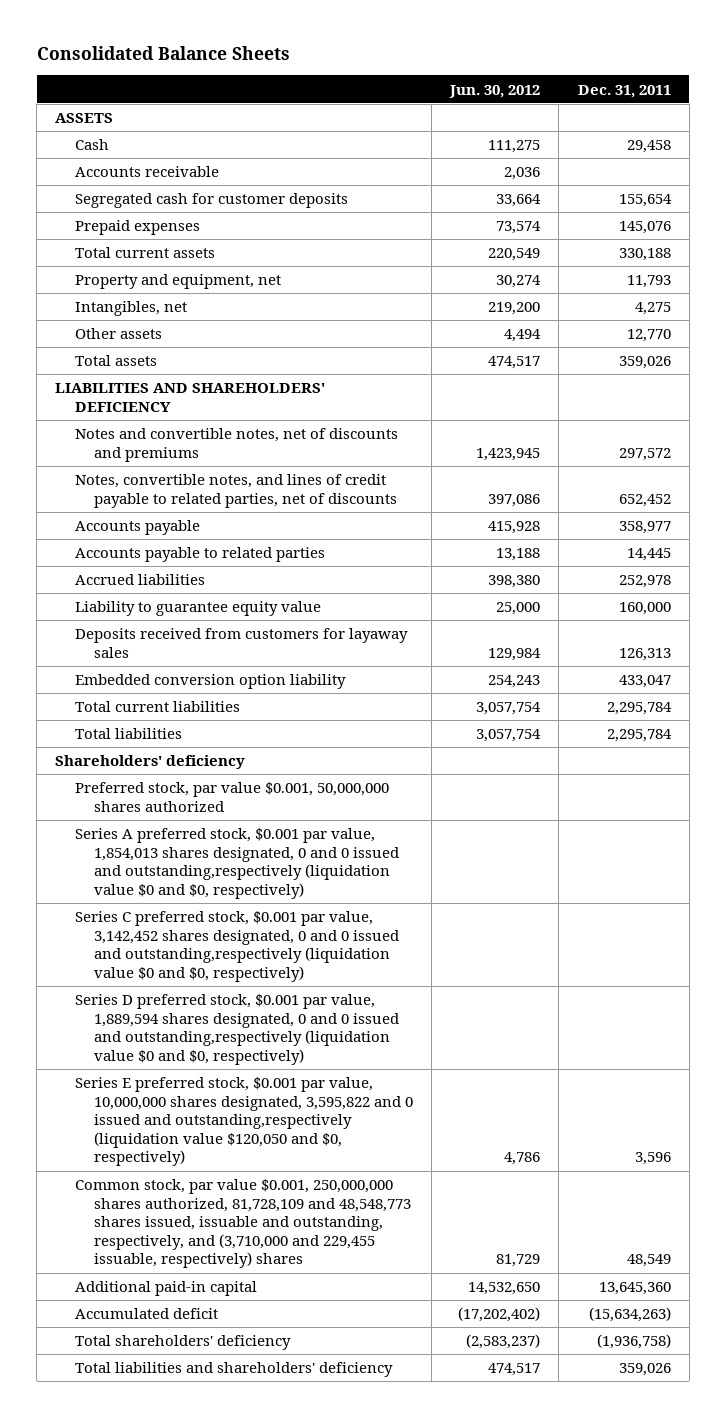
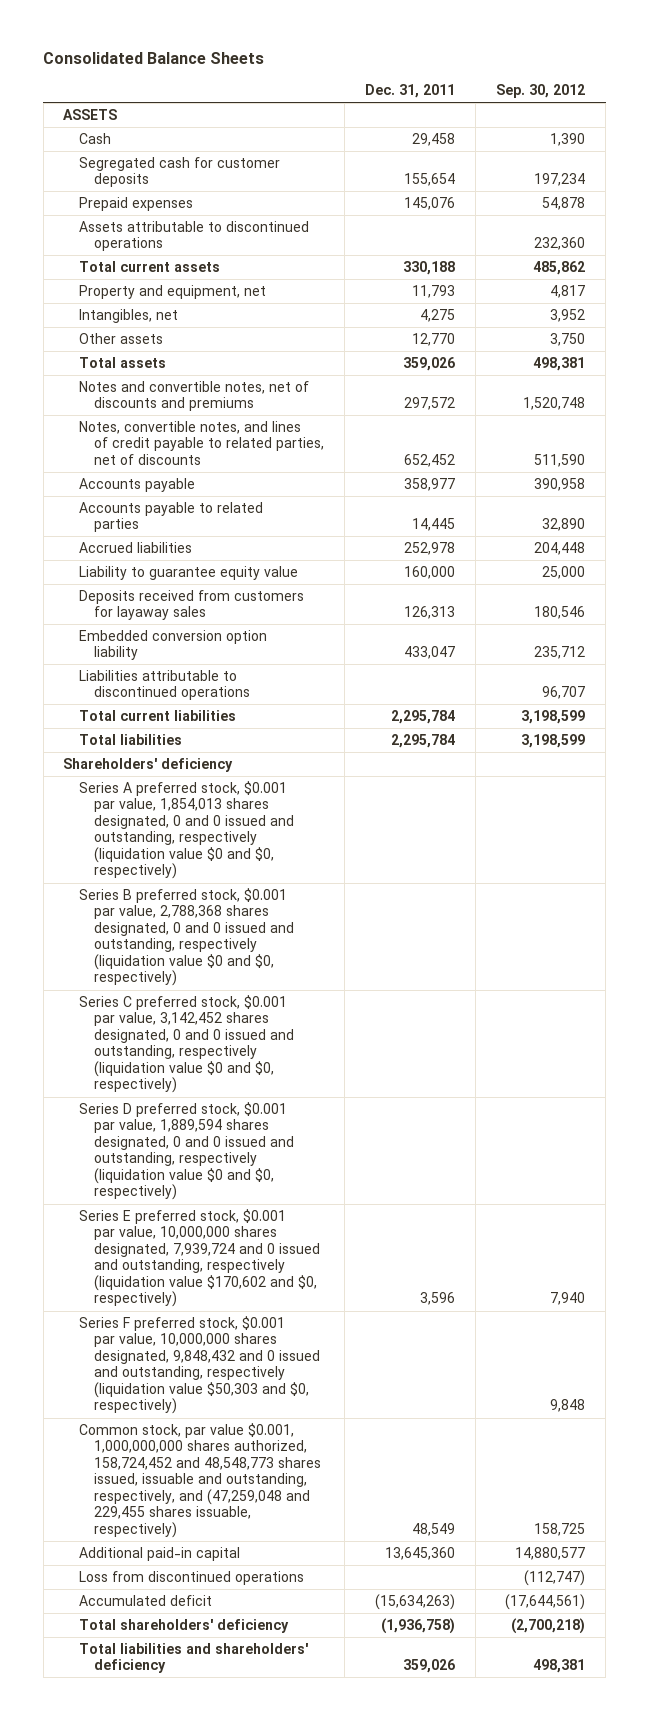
[449,84,541,98] Jun. 30, 2012 -> none
none -> [496,84,586,99] Sep. 30, 2012
[74,166,219,178] Accounts receivable -> none
none -> [78,220,309,252] Assets attributable to discontinued operations
[55,383,326,412] LIABILITIES AND SHAREHOLDERS' DEFICIENCY -> none
none -> [78,669,251,701] Liabilities attributable to discontinued operations
[74,782,389,812] Preferred stock, par value $0.001, 50,000,000 shares authorized -> none
[74,828,400,899] Series A preferred stock, $0.001 par value, 1,854,013 shares designated, 0 and 0 issued and outstanding,respectively (liquidation value $0 and $0, respectively) -> [78,780,295,880] Series A preferred stock, $0.001 par value, 1,854,013 shares designated, 0 and 0 issued and outstanding, respectively (liquidation value $0 and $0, respectively)
none -> [78,887,295,987] Series B preferred stock, $0.001 par value, 2,788,368 shares designated, 0 and 0 issued and outstanding, respectively (liquidation value $0 and $0, respectively)
[74,911,400,982] Series C preferred stock, $0.001 par value, 3,142,452 shares designated, 0 and 0 issued and outstanding,respectively (liquidation value $0 and $0, respectively) -> [78,994,295,1094] Series C preferred stock, $0.001 par value, 3,142,452 shares designated, 0 and 0 issued and outstanding, respectively (liquidation value $0 and $0, respectively)
[74,994,400,1065] Series D preferred stock, $0.001 par value, 1,889,594 shares designated, 0 and 0 issued and outstanding,respectively (liquidation value $0 and $0, respectively) -> [78,1101,295,1201] Series D preferred stock, $0.001 par value, 1,889,594 shares designated, 0 and 0 issued and outstanding, respectively (liquidation value $0 and $0, respectively)
[74,1077,414,1167] Series E preferred stock, $0.001 par value, 10,000,000 shares designated, 3,595,822 and 0 issued and outstanding,respectively (liquidation value $120,050 and $0, respectively) -> [78,1208,321,1308] Series E preferred stock, $0.001 par value, 10,000,000 shares designated, 7,939,724 and 0 issued and outstanding, respectively (liquidation value $170,602 and $0, respectively)
none -> [78,1315,321,1415] Series F preferred stock, $0.001 par value, 10,000,000 shares designated, 9,848,432 and 0 issued and outstanding, respectively (liquidation value $50,303 and $0, respectively)
[74,1179,412,1269] Common stock, par value $0.001, 250,000,000 shares authorized, 81,728,109 and 48,548,773 shares issued, issuable and outstanding, respectively, and (3,710,000 and 229,455 issuable, respectively) shares -> [78,1422,322,1538] Common stock, par value $0.001, 1,000,000,000 shares authorized, 158,724,452 and 48,548,773 shares issued, issuable and outstanding, respectively, and (47,259,048 and 229,455 shares issuable, respectively)
none -> [78,1570,304,1585] Loss from discontinued operations

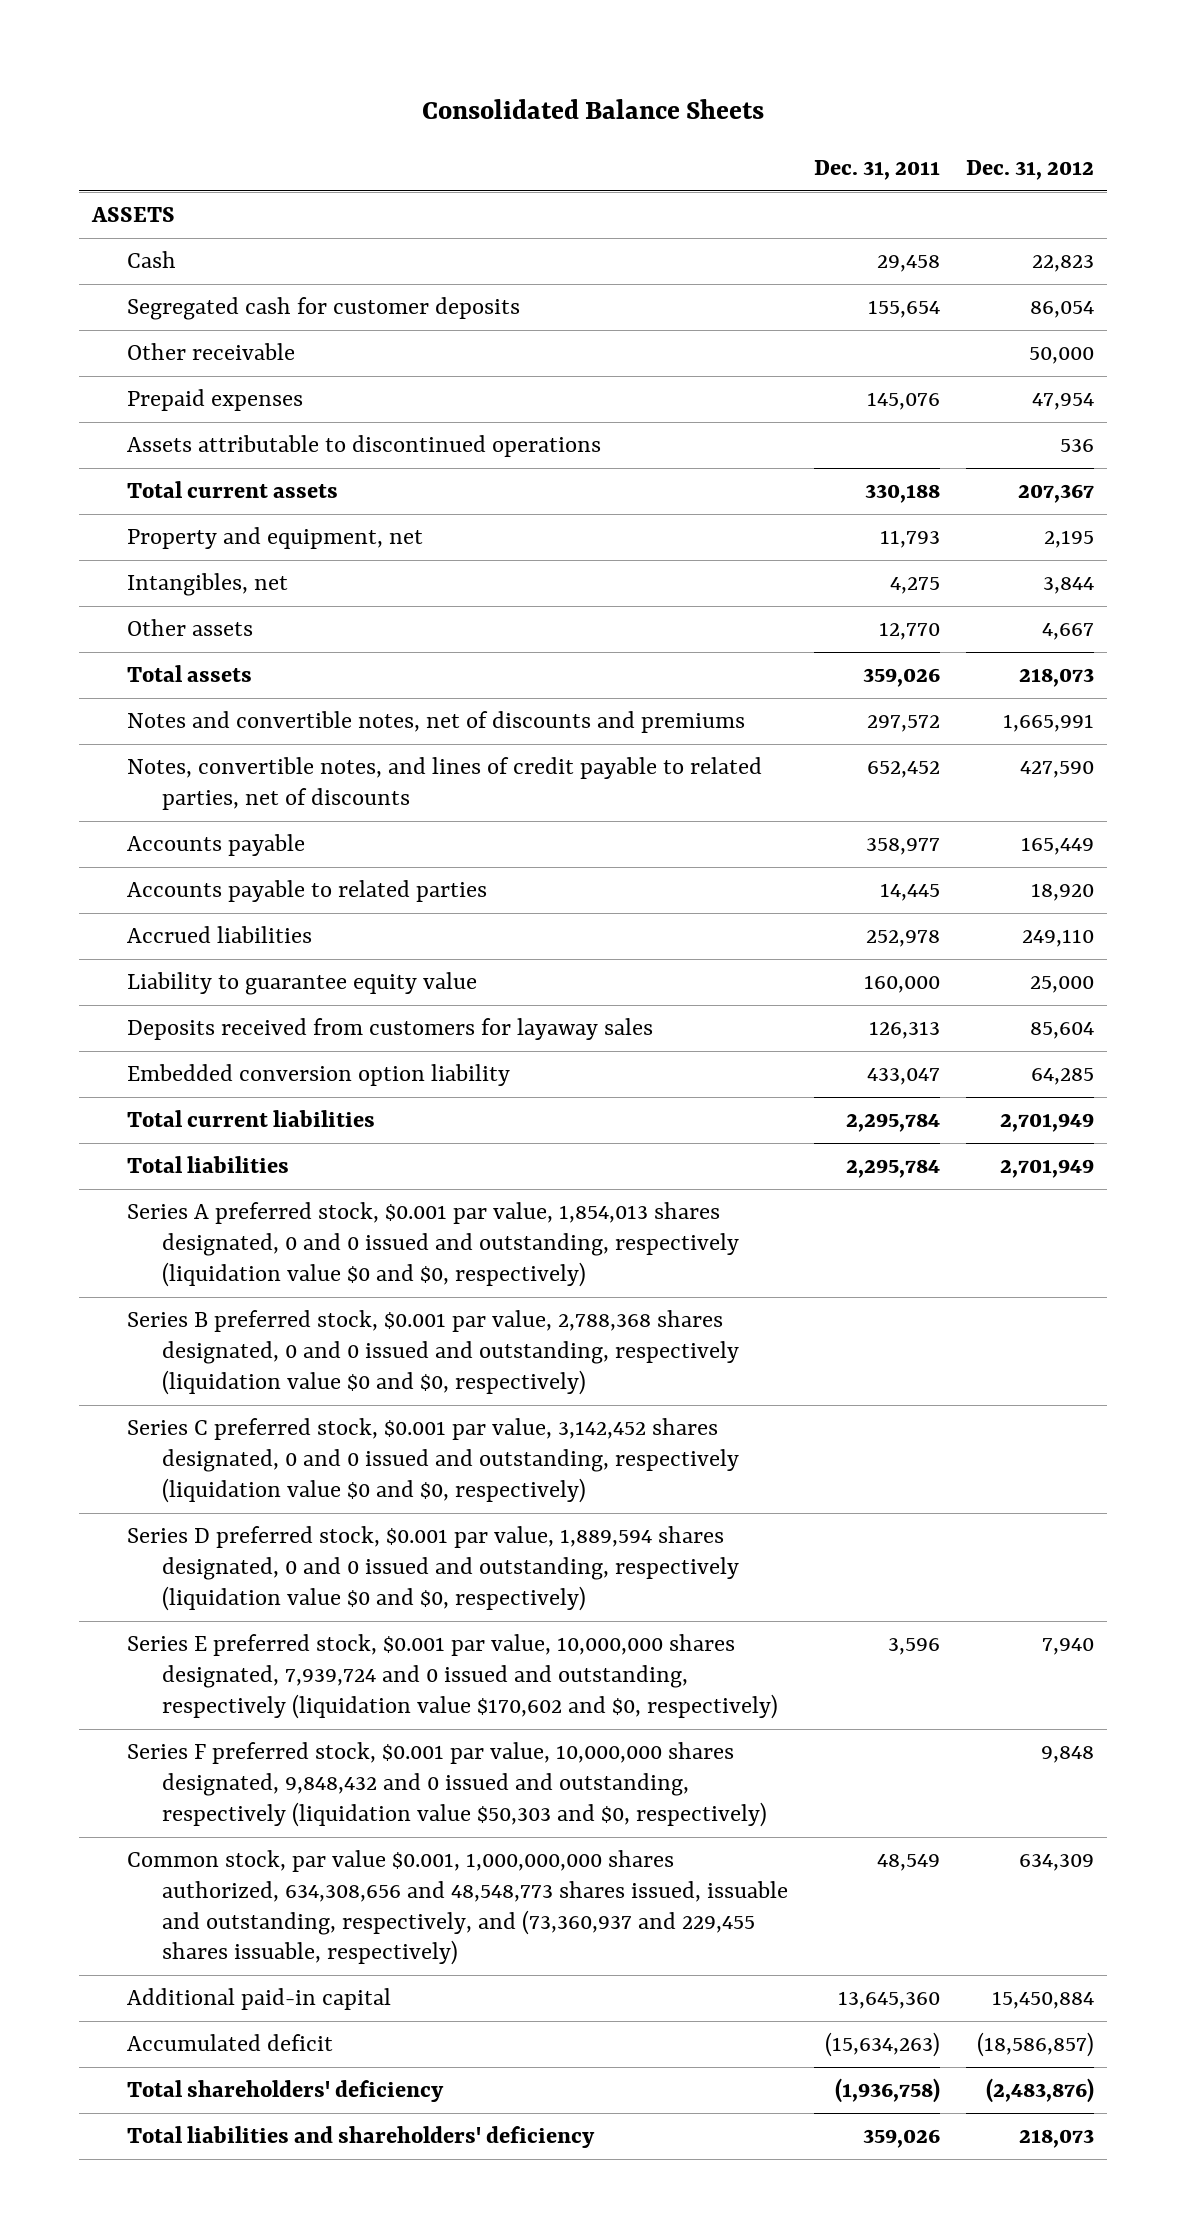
[496,84,586,99] Sep. 30, 2012 -> none
none -> [966,160,1095,181] Dec. 31, 2012
none -> [127,343,296,361] Other receivable
[78,669,251,701] Liabilities attributable to discontinued operations -> none
[63,757,234,772] Shareholders' deficiency -> none
[78,1422,322,1538] Common stock, par value $0.001, 1,000,000,000 shares authorized, 158,724,452 and 48,548,773 shares issued, issuable and outstanding, respectively, and (47,259,048 and 229,455 shares issuable, respectively) -> [127,1850,789,1966] Common stock, par value $0.001, 1,000,000,000 shares authorized, 634,308,656 and 48,548,773 shares issued, issuable and outstanding, respectively, and (73,360,937 and 229,455 shares issuable, respectively)
[78,1570,304,1585] Loss from discontinued operations -> none

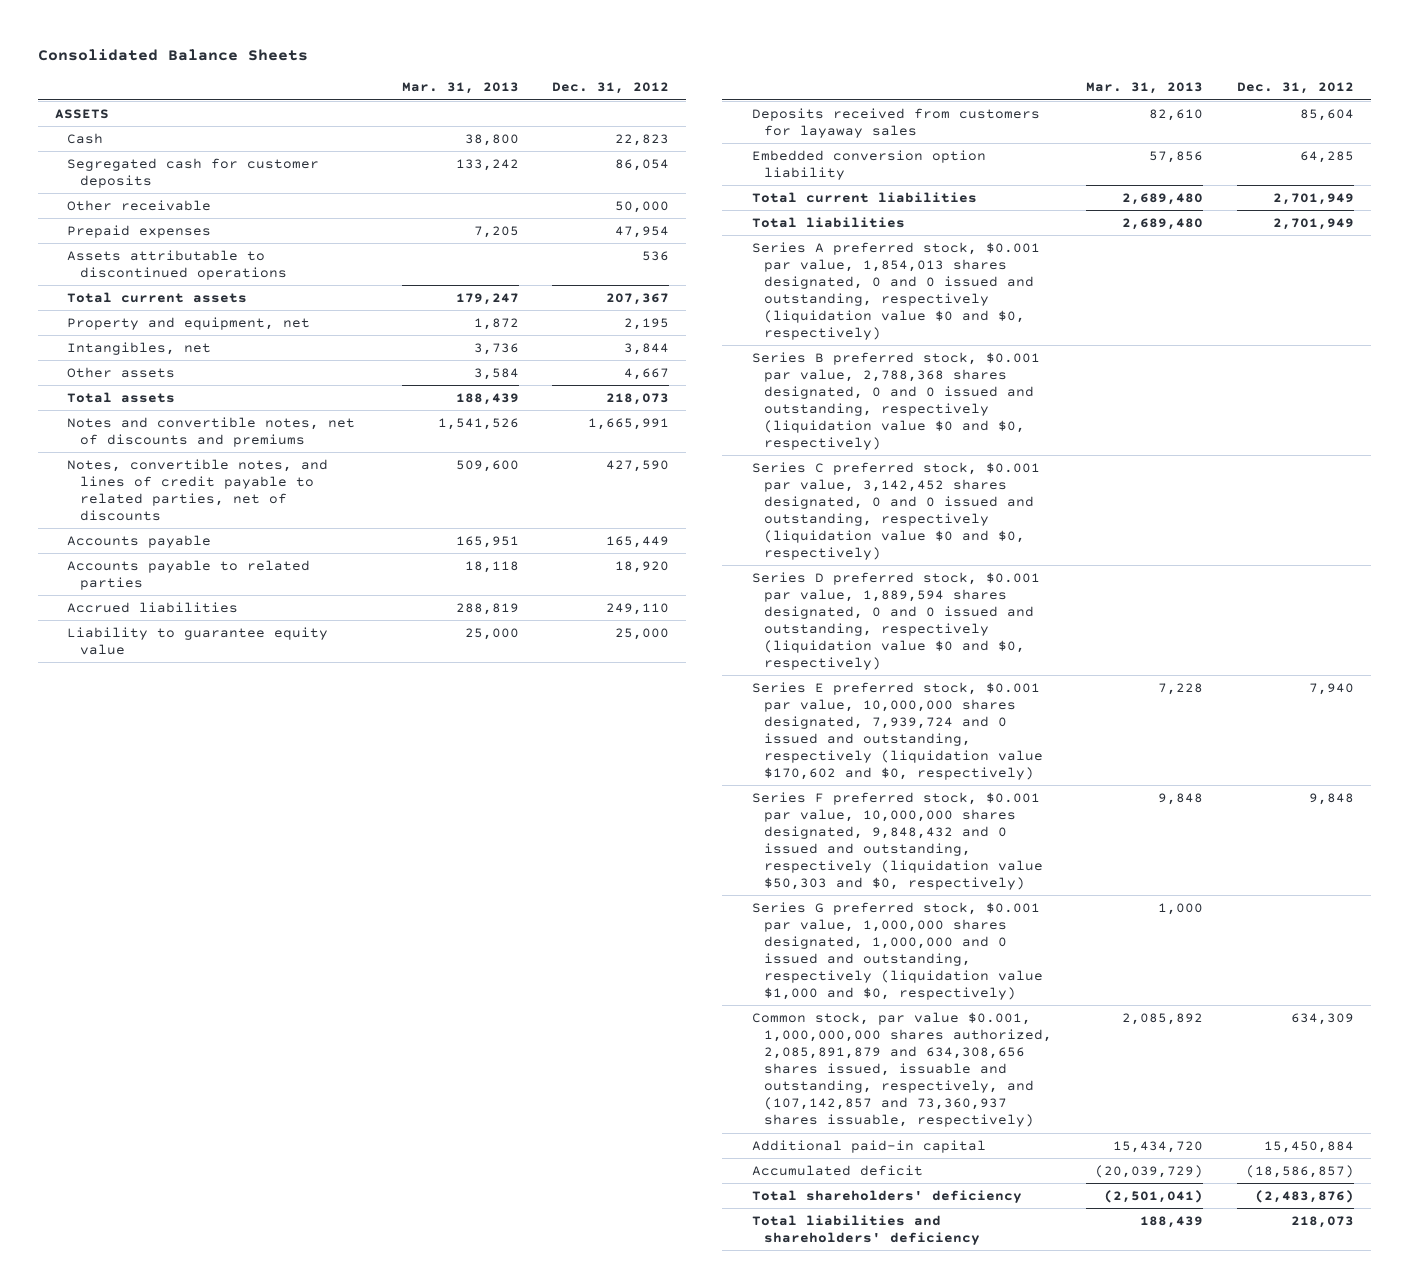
[814,160,941,181] Dec. 31, 2011 -> none
none -> [401,82,519,95] Mar. 31, 2013
none -> [751,901,1044,1001] Series G preferred stock, $0.001 par value, 1,000,000 shares designated, 1,000,000 and 0 issued and outstanding, respectively (liquidation value $1,000 and $0, respectively)
[127,1850,789,1966] Common stock, par value $0.001, 1,000,000,000 shares authorized, 634,308,656 and 48,548,773 shares issued, issuable and outstanding, respectively, and (73,360,937 and 229,455 shares issuable, respectively) -> [751,1011,1053,1128] Common stock, par value $0.001, 1,000,000,000 shares authorized, 2,085,891,879 and 634,308,656 shares issued, issuable and outstanding, respectively, and (107,142,857 and 73,360,937 shares issuable, respectively)

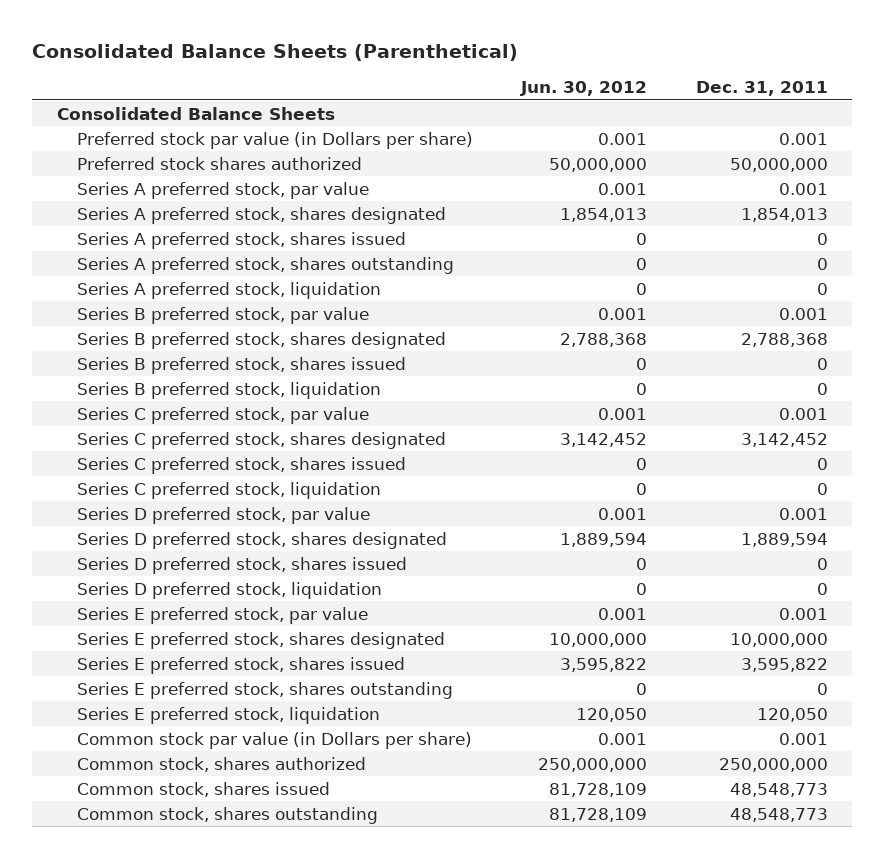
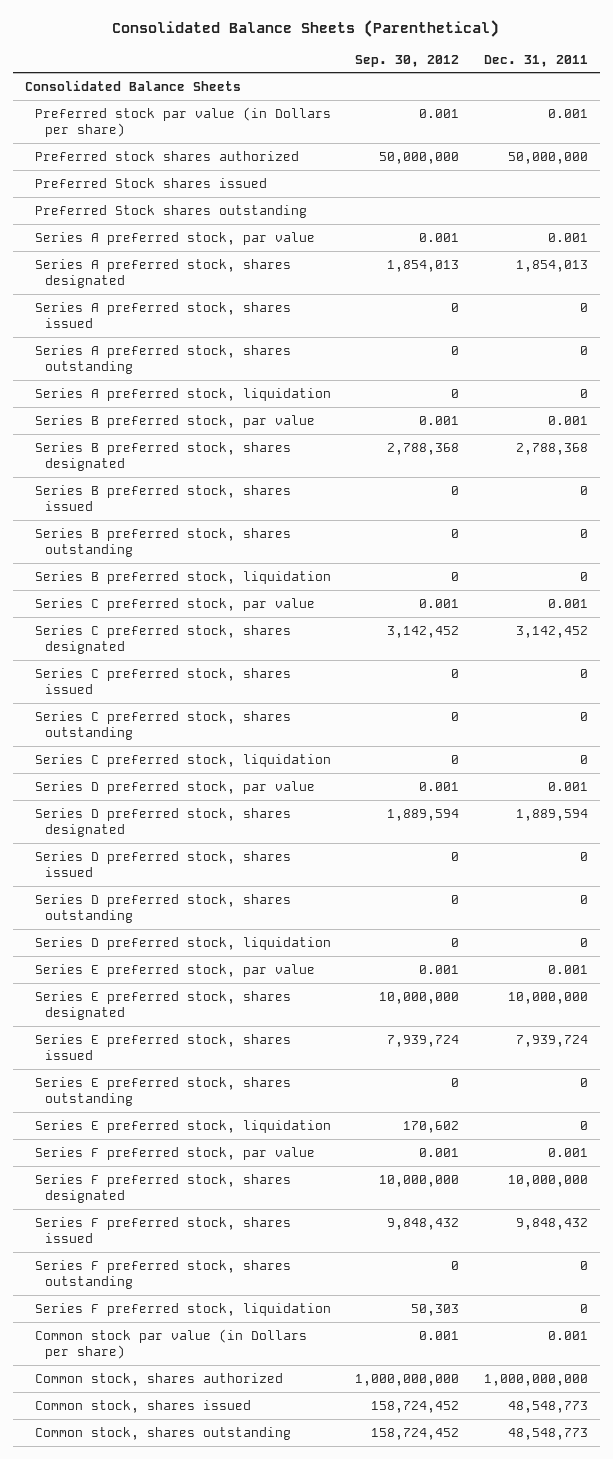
[520,81,648,97] Jun. 30, 2012 -> none
none -> [355,54,460,67] Sep. 30, 2012
none -> [34,177,267,188] Preferred Stock shares issued
none -> [34,204,307,218] Preferred Stock shares outstanding
none -> [34,527,291,558] Series B preferred stock, shares outstanding
none -> [34,710,291,741] Series C preferred stock, shares outstanding
none -> [34,893,291,924] Series D preferred stock, shares outstanding
[740,657,828,672] 3,595,822 -> [515,1034,588,1047] 7,939,724
[756,707,828,722] 120,050 -> [579,1120,588,1130] 0
none -> [34,1146,315,1160] Series F preferred stock, par value
none -> [34,1173,291,1204] Series F preferred stock, shares designated
none -> [34,1216,291,1244] Series F preferred stock, shares issued
none -> [34,1259,291,1290] Series F preferred stock, shares outstanding
none -> [34,1302,331,1316] Series F preferred stock, liquidation
[718,757,828,772] 250,000,000 -> [483,1373,588,1386] 1,000,000,000

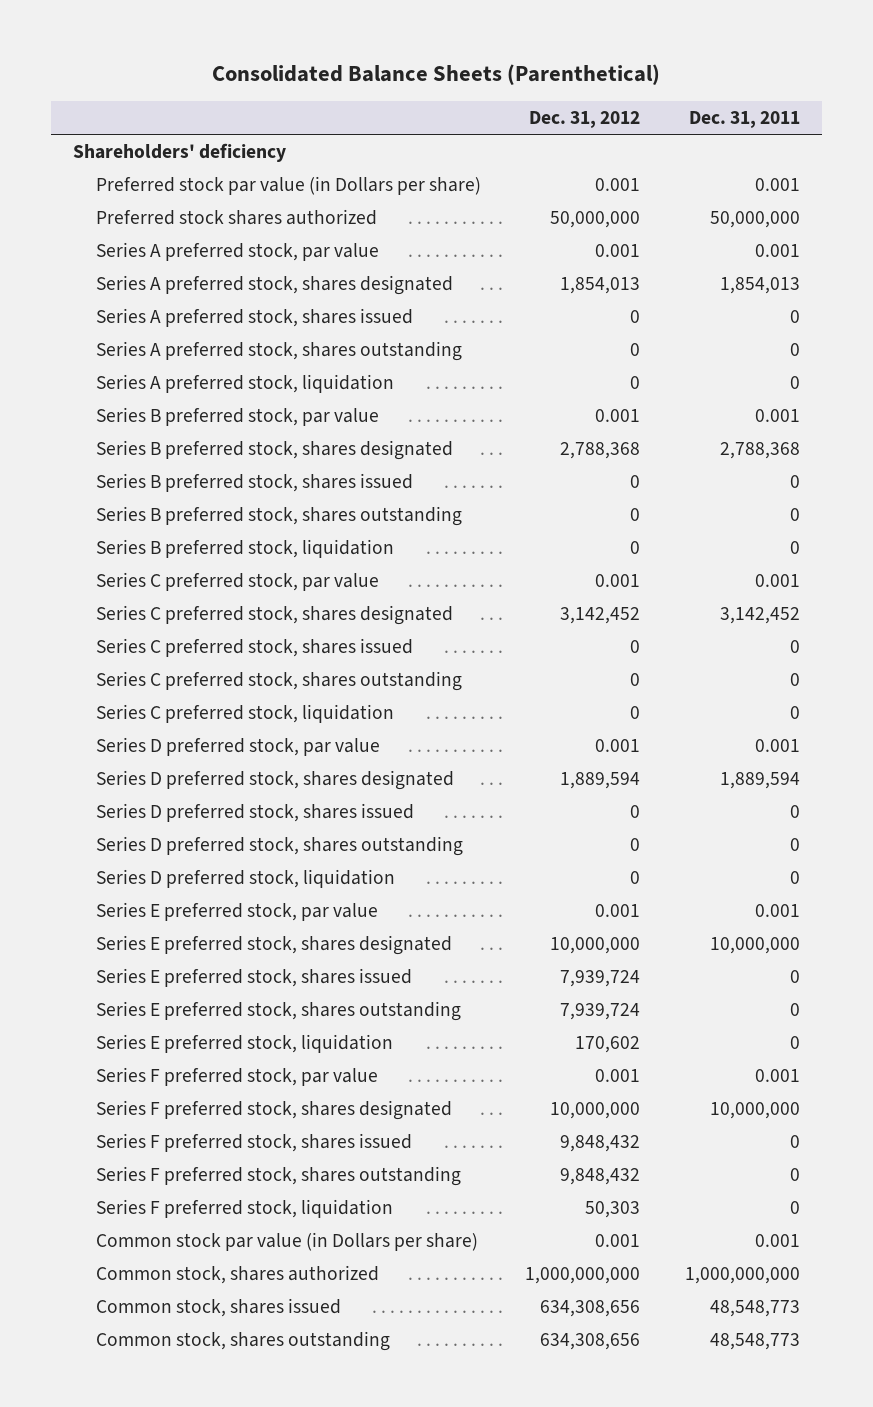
[355,54,460,67] Sep. 30, 2012 -> none
none -> [529,111,641,129] Dec. 31, 2012
[25,79,242,91] Consolidated Balance Sheets -> none
none -> [73,143,287,163] Shareholders' deficiency
[34,177,267,188] Preferred Stock shares issued -> none
[34,204,307,218] Preferred Stock shares outstanding -> none
[515,1034,588,1047] 7,939,724 -> [789,970,800,984] 0
[515,1217,588,1230] 9,848,432 -> [789,1135,800,1149] 0

